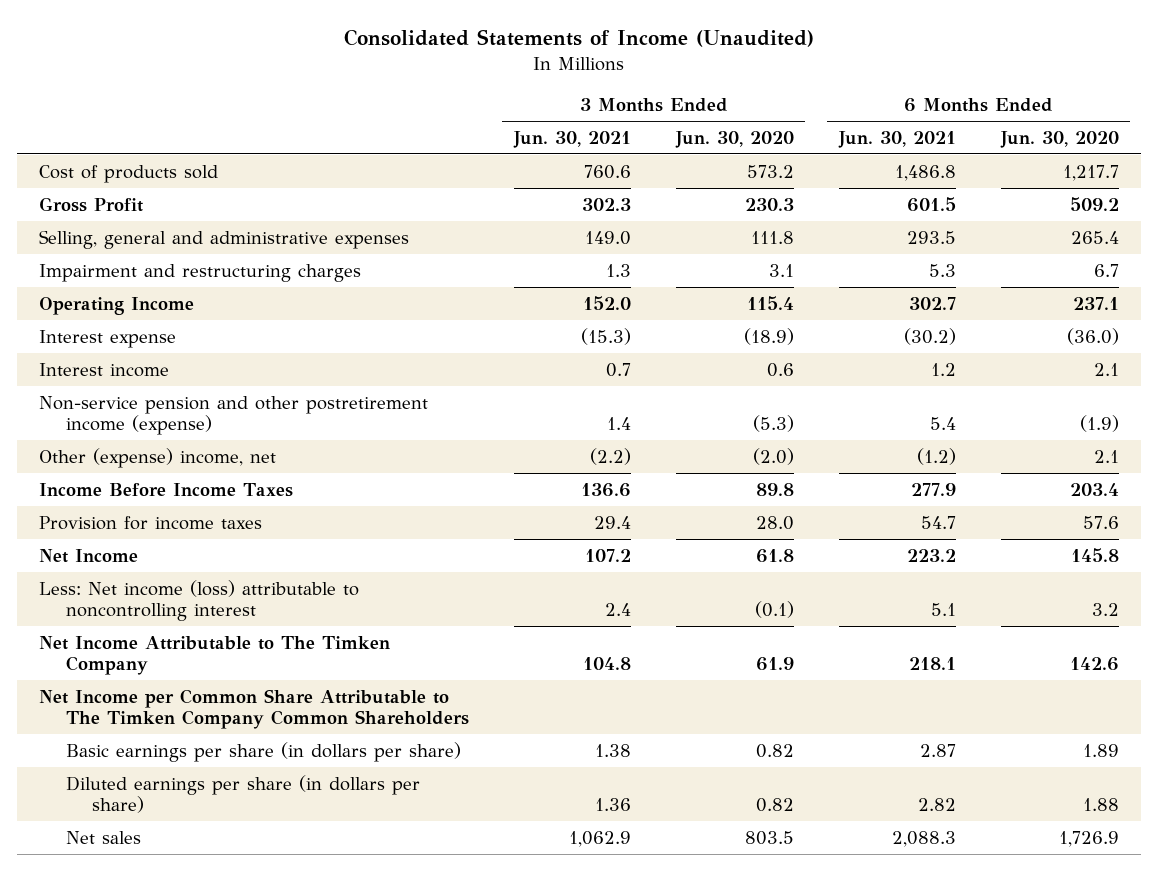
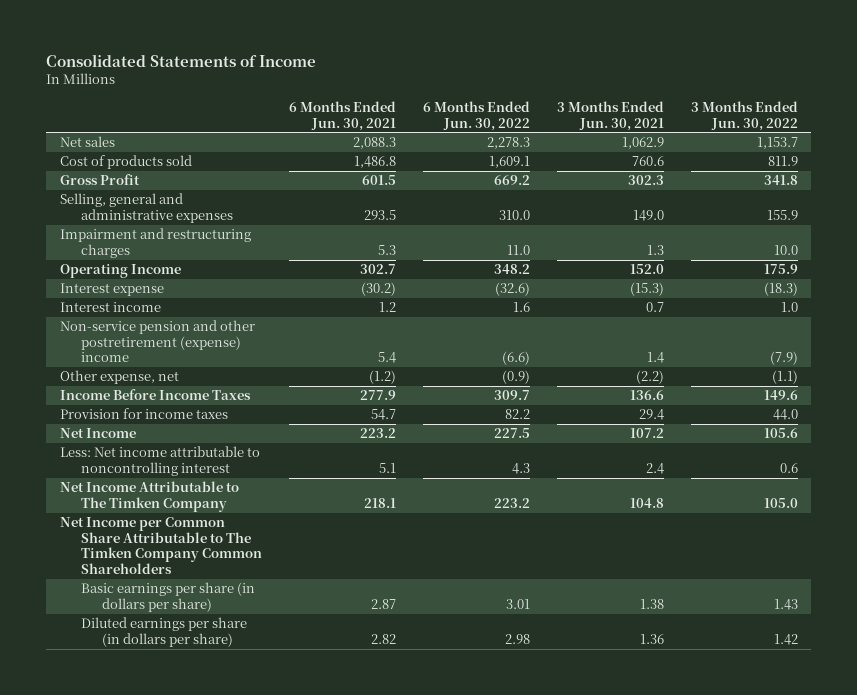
[343,29,814,48] Consolidated Statements of Income (Unaudited) -> [46,53,317,67] Consolidated Statements of Income
[674,130,794,148] Jun. 30, 2020 -> none
[999,130,1119,148] Jun. 30, 2020 -> none
none -> [422,101,530,131] 6 Months Ended Jun. 30, 2022
none -> [690,101,798,131] 3 Months Ended Jun. 30, 2022
[65,830,141,844] Net sales -> [59,136,115,148] Net sales
[39,395,429,436] Non-service pension and other postretirement income (expense) -> [59,320,255,363] Non-service pension and other postretirement (expense) income
[39,447,277,468] Other (expense) income, net -> [59,370,179,385] Other expense, net
[39,579,360,622] Less: Net income (loss) attributable to noncontrolling interest -> [59,446,260,476] Less: Net income attributable to noncontrolling interest

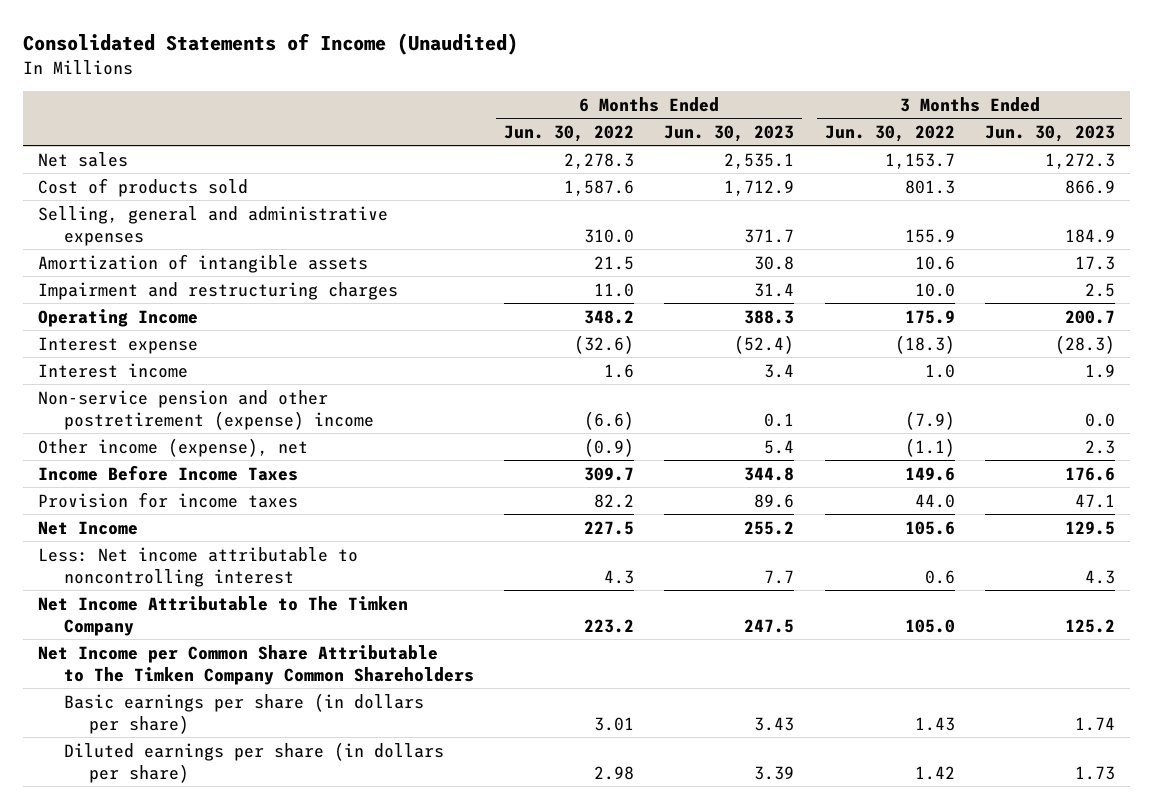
[46,53,317,67] Consolidated Statements of Income -> [23,33,519,56] Consolidated Statements of Income (Unaudited)
[288,101,396,131] 6 Months Ended Jun. 30, 2021 -> none
[556,101,664,131] 3 Months Ended Jun. 30, 2021 -> none
none -> [664,124,795,142] Jun. 30, 2023
none -> [984,124,1115,142] Jun. 30, 2023
[59,174,140,186] Gross Profit -> none
[488,156,530,169] 1,609.1 -> [563,179,634,196] 1,587.6
[767,156,798,167] 811.9 -> [904,179,955,194] 801.3
none -> [38,253,369,273] Amortization of intangible assets
[59,370,179,385] Other expense, net -> [38,437,309,457] Other income (expense), net

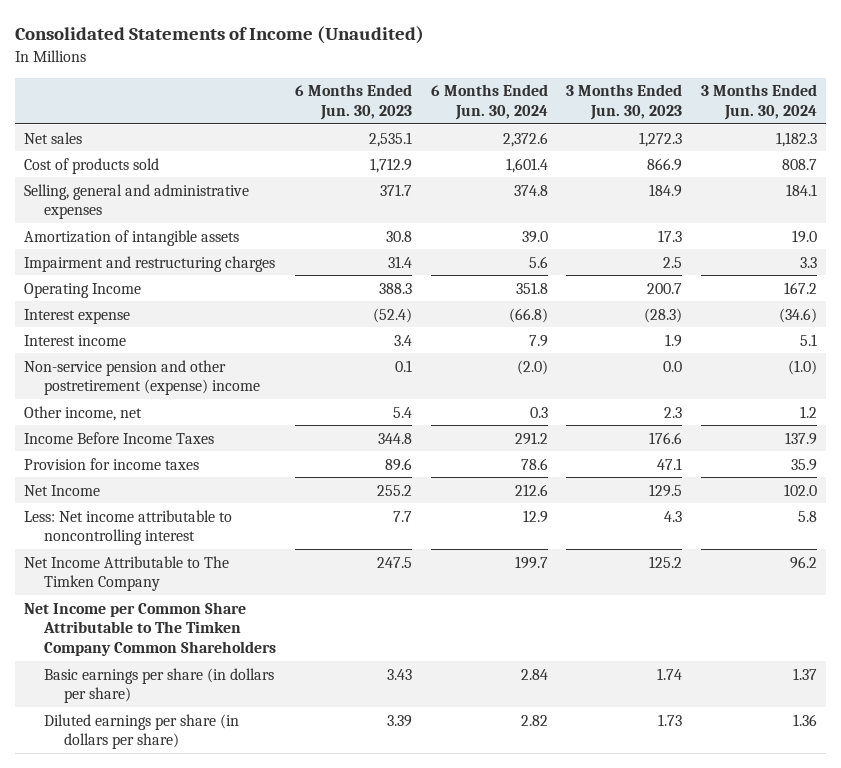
[503,124,634,142] Jun. 30, 2022 -> none
[824,124,955,142] Jun. 30, 2022 -> none
none -> [430,84,548,121] 6 Months Ended Jun. 30, 2024
none -> [700,84,817,121] 3 Months Ended Jun. 30, 2024
[38,437,309,457] Other income (expense), net -> [24,405,143,421] Other income, net

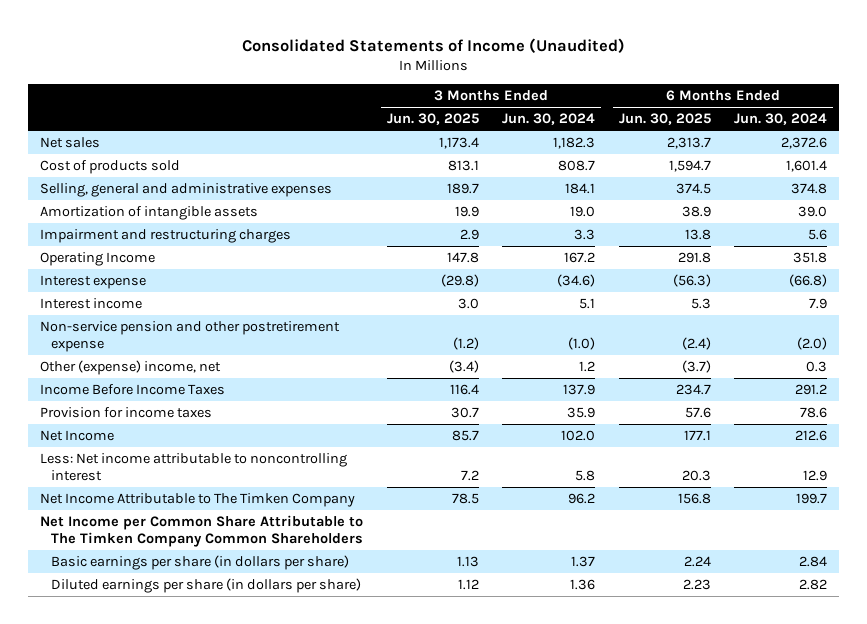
[294,84,412,121] 6 Months Ended Jun. 30, 2023 -> none
[566,84,683,121] 3 Months Ended Jun. 30, 2023 -> none
none -> [386,113,479,126] Jun. 30, 2025
none -> [618,113,711,126] Jun. 30, 2025
[24,359,261,396] Non-service pension and other postretirement (expense) income -> [40,320,341,353] Non-service pension and other postretirement expense
[24,405,143,421] Other income, net -> [40,359,222,375] Other (expense) income, net

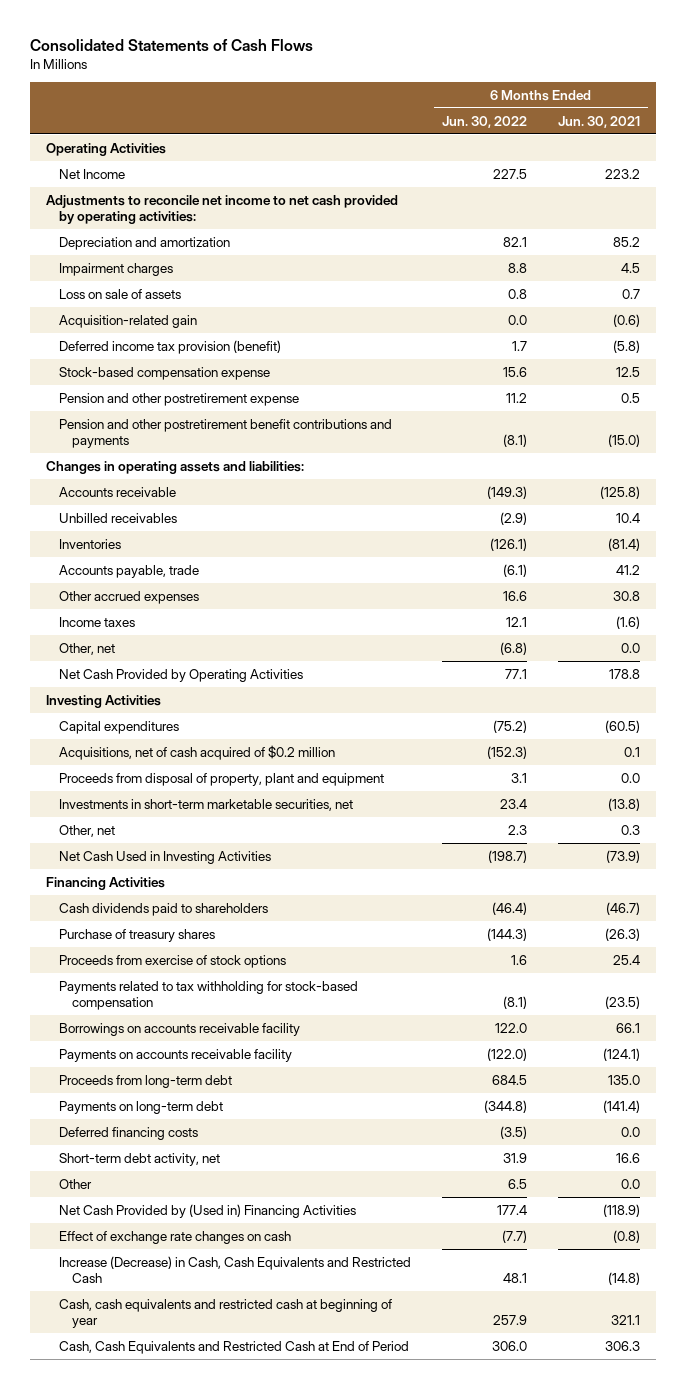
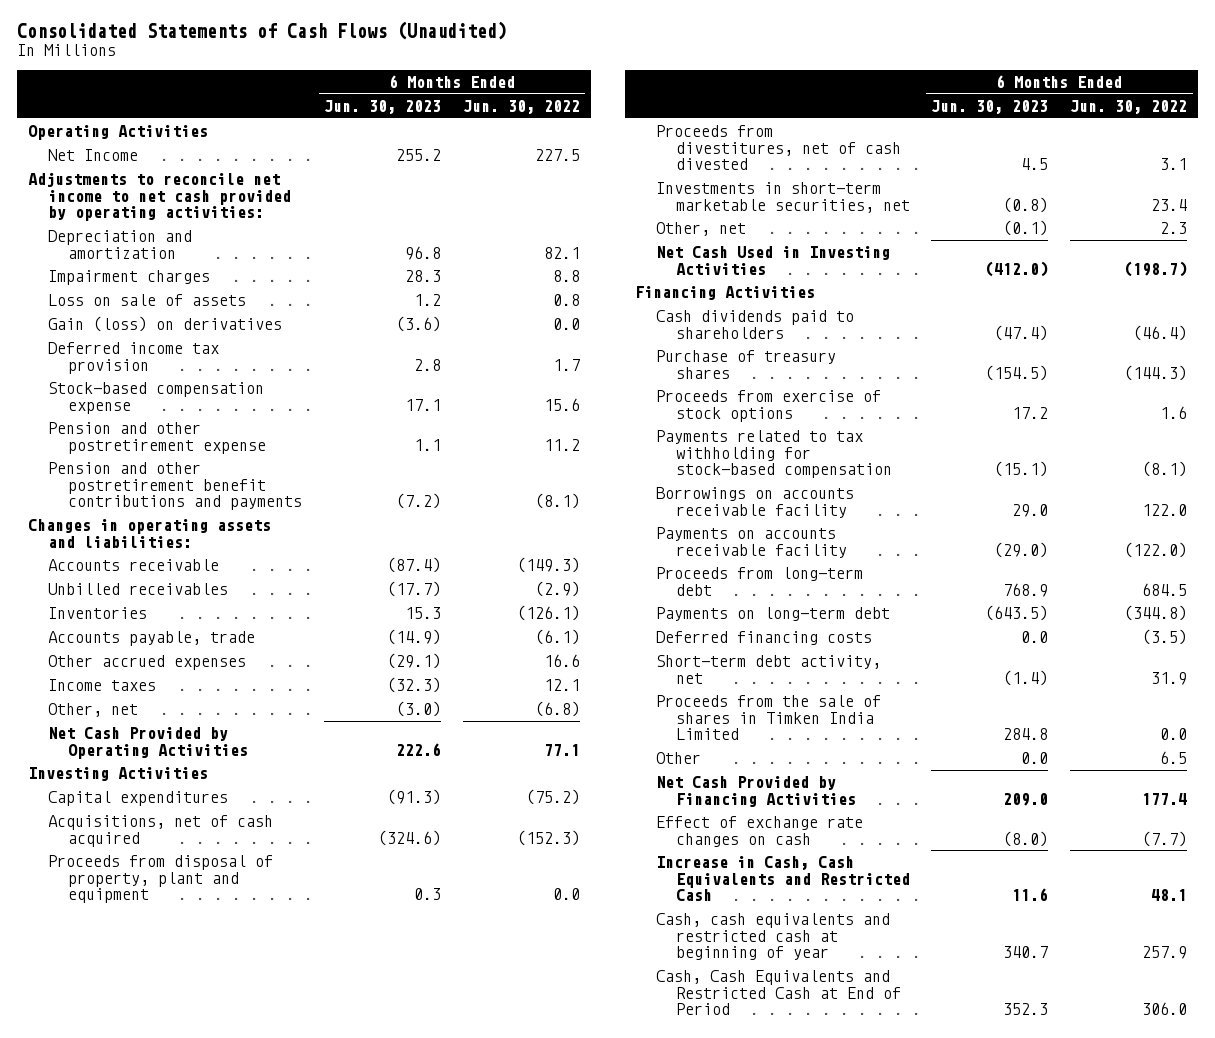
[30,38,314,51] Consolidated Statements of Cash Flows -> [17,21,508,41] Consolidated Statements of Cash Flows (Unaudited)
[557,115,640,128] Jun. 30, 2021 -> none
none -> [324,100,442,115] Jun. 30, 2023
[58,314,197,328] Acquisition-related gain -> none
none -> [48,316,283,333] Gain (loss) on derivatives
[58,339,281,354] Deferred income tax provision (benefit) -> [48,342,220,374] Deferred income tax provision
[58,744,335,760] Acquisitions, net of cash acquired of $0.2 million -> [48,815,274,847] Acquisitions, net of cash acquired
[510,772,527,783] 3.1 -> [552,887,580,900] 0.0
none -> [655,125,901,170] Proceeds from divestitures, net of cash divested
none -> [655,695,881,740] Proceeds from the sale of shares in Timken India Limited
[58,1203,356,1218] Net Cash Provided by (Used in) Financing Activities -> [655,776,856,807] Net Cash Provided by Financing Activities
[58,1255,411,1283] Increase (Decrease) in Cash, Cash Equivalents and Restricted Cash -> [655,856,910,901] Increase in Cash, Cash Equivalents and Restricted Cash

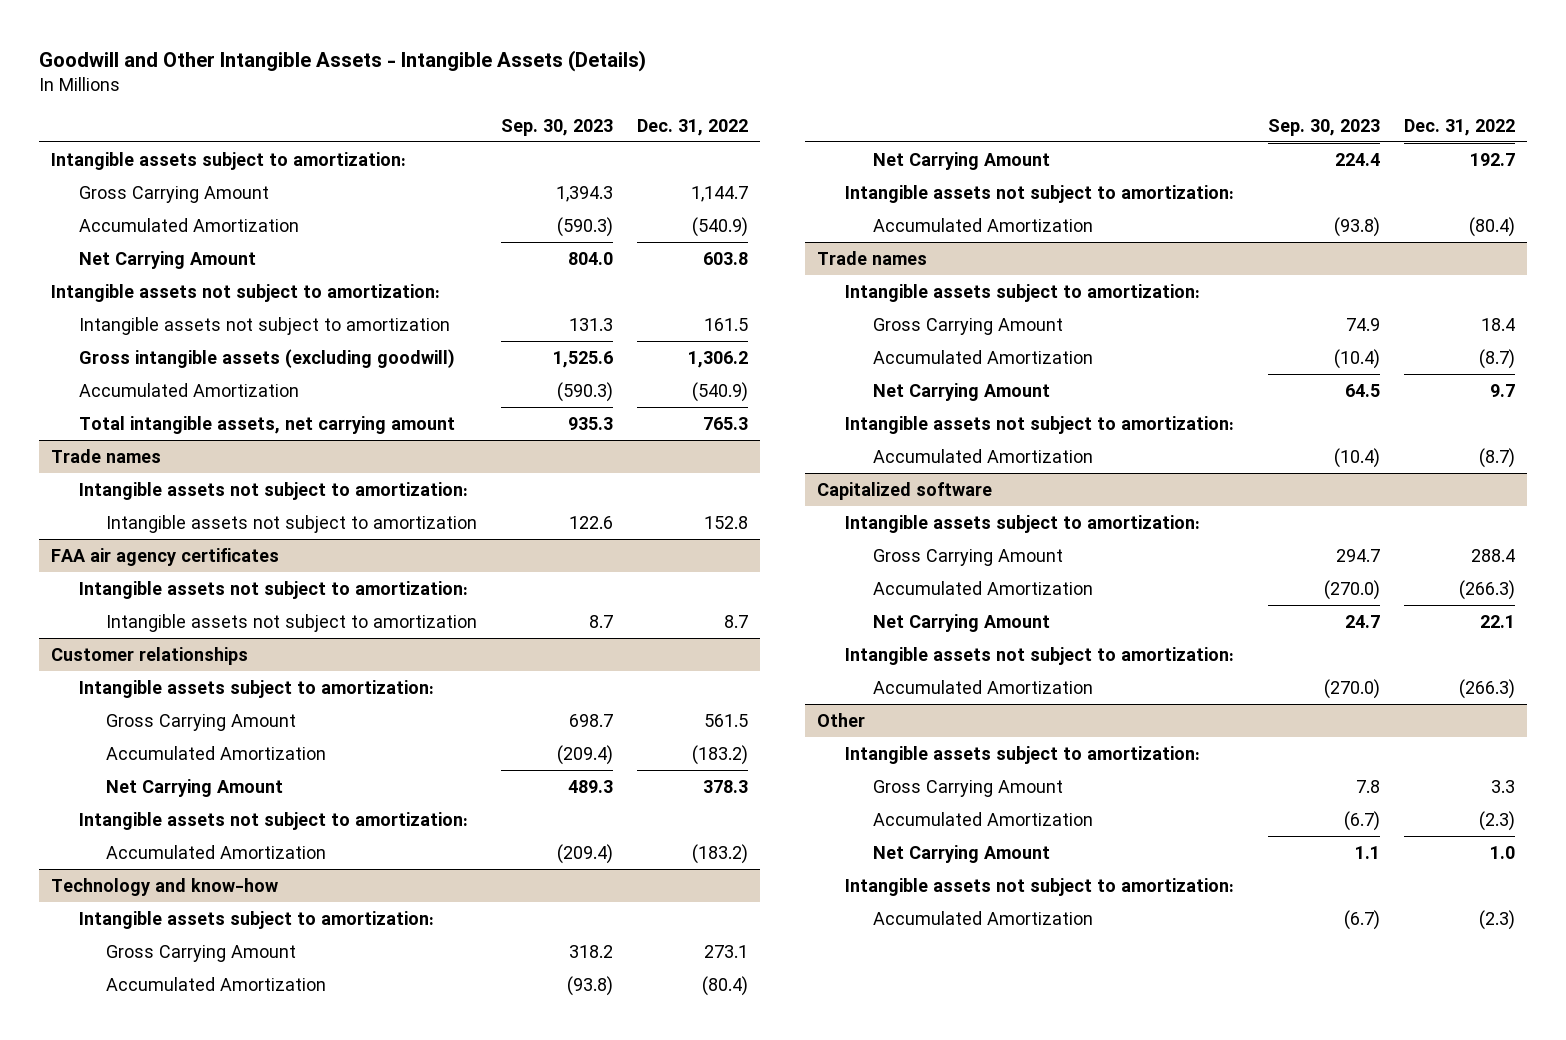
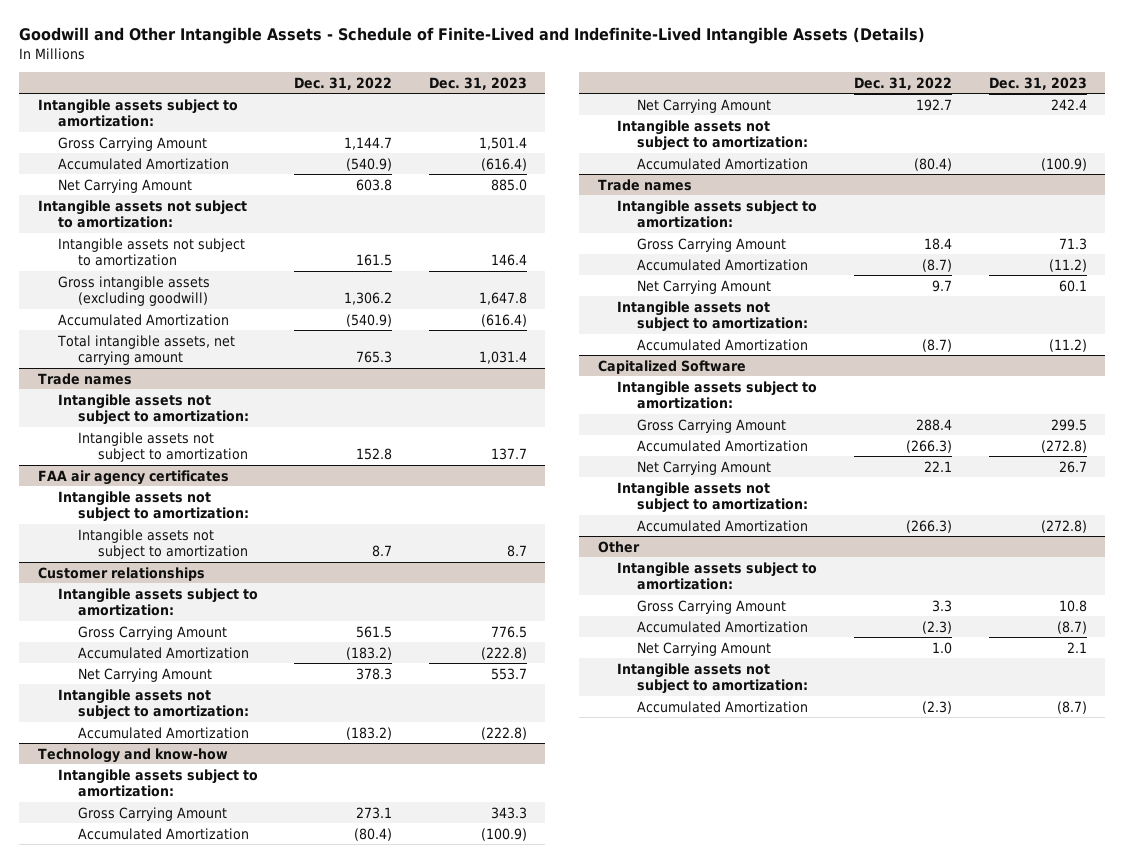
[38,49,646,72] Goodwill and Other Intangible Assets - Intangible Assets (Details) -> [19,27,926,45] Goodwill and Other Intangible Assets - Schedule of Finite-Lived and Indefinite-Lived Intangible Assets (Details)
[501,118,614,136] Sep. 30, 2023 -> none
none -> [429,76,528,90] Dec. 31, 2023
[817,481,993,500] Capitalized software -> [597,359,746,374] Capitalized Software

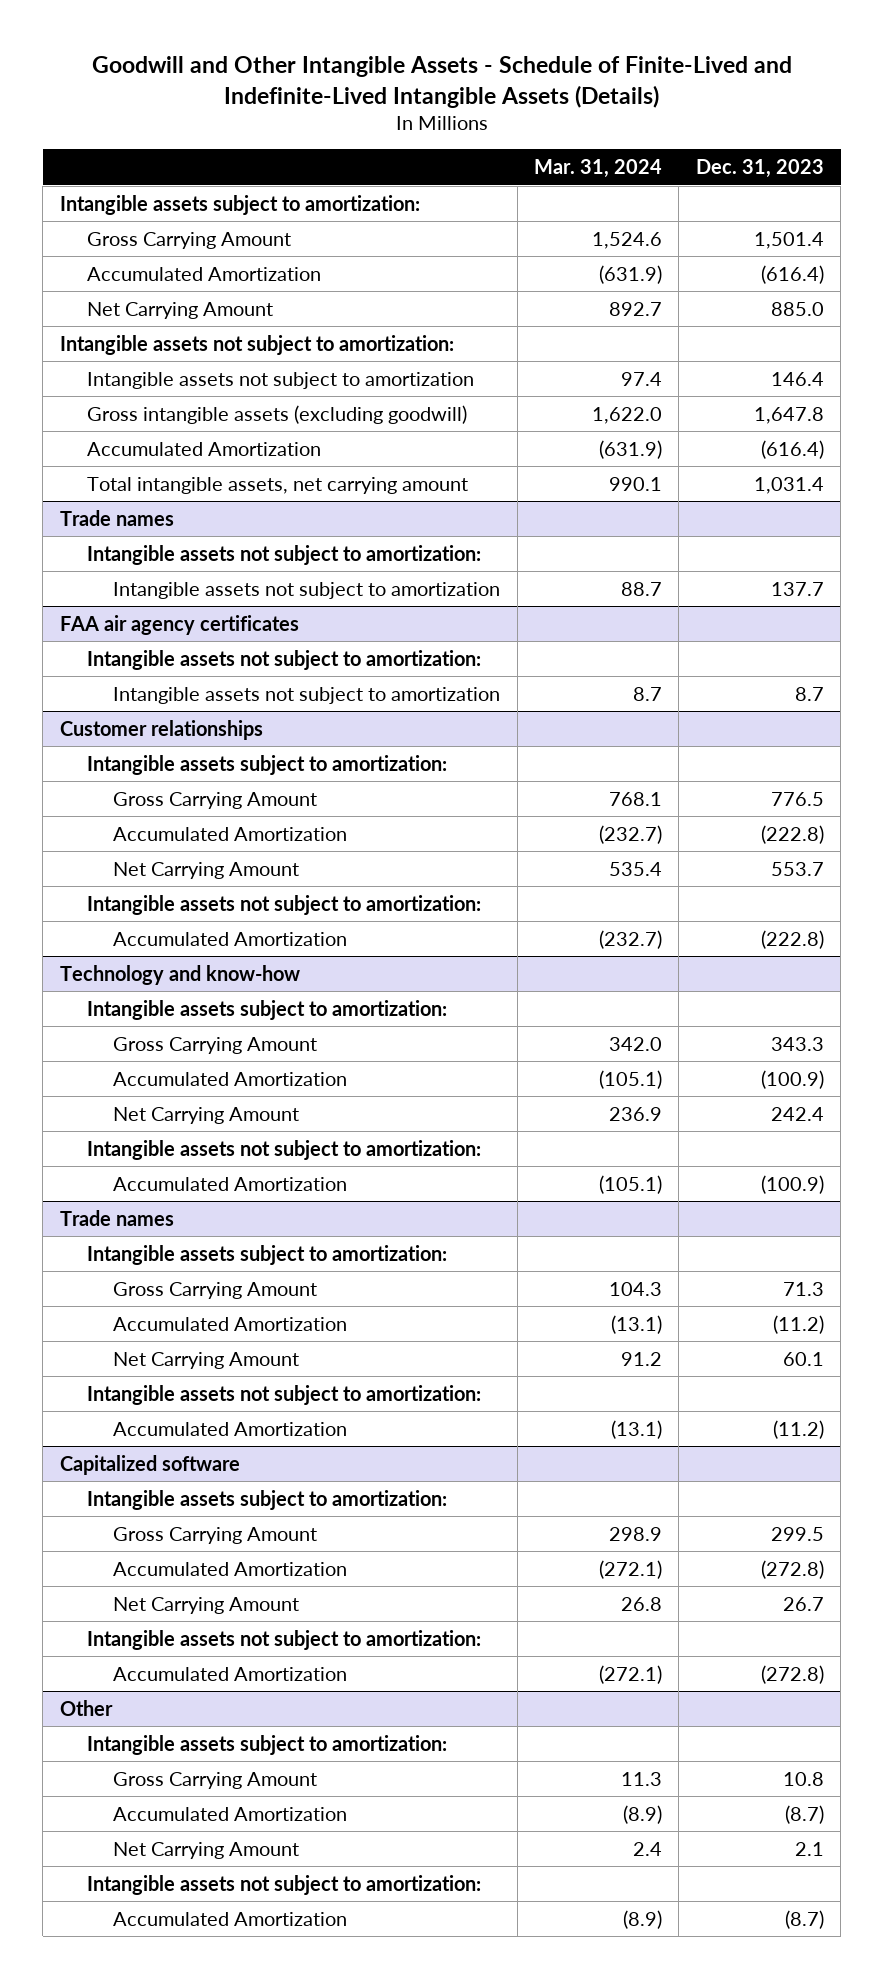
[294,76,393,90] Dec. 31, 2022 -> none
none -> [534,159,663,179] Mar. 31, 2024
[597,359,746,374] Capitalized Software -> [59,1454,240,1475] Capitalized software

